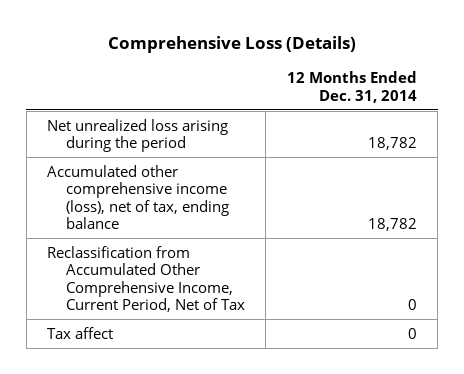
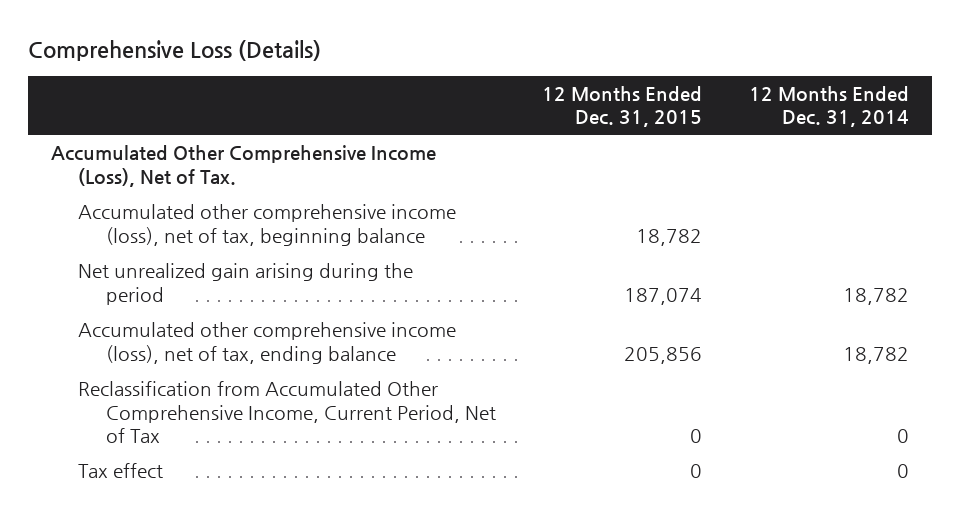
none -> [542,85,703,128] 12 Months Ended Dec. 31, 2015
none -> [51,145,437,187] Accumulated Other Comprehensive Income (Loss), Net of Tax.
none -> [78,204,457,246] Accumulated other comprehensive income (loss), net of tax, beginning balance
[47,118,229,153] Net unrealized loss arising during the period -> [78,263,414,305] Net unrealized gain arising during the period
[47,326,114,339] Tax affect -> [78,463,164,479] Tax effect

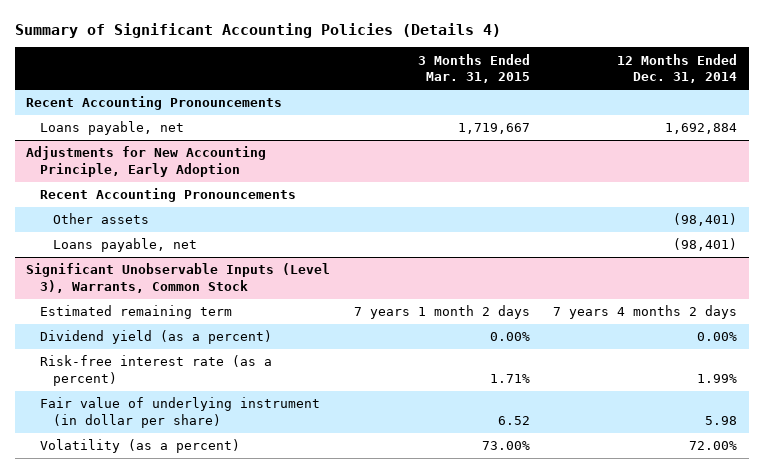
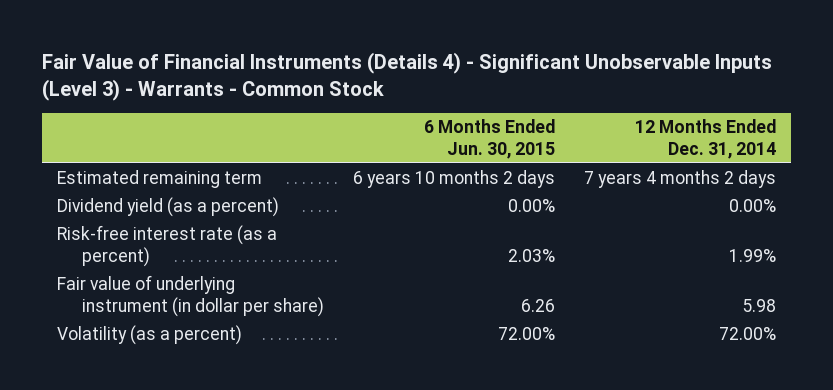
[14,22,501,38] Summary of Significant Accounting Policies (Details 4) -> [42,51,773,101] Fair Value of Financial Instruments (Details 4) - Significant Unobservable Inputs (Level 3) - Warrants - Common Stock
[417,53,530,84] 3 Months Ended Mar. 31, 2015 -> none
none -> [423,119,555,159] 6 Months Ended Jun. 30, 2015
[26,96,283,111] Recent Accounting Pronouncements -> none
[39,121,184,136] Loans payable, net -> none
[26,146,267,177] Adjustments for New Accounting Principle, Early Adoption -> none
[39,188,296,203] Recent Accounting Pronouncements -> none
[53,213,150,225] Other assets -> none
[53,238,198,253] Loans payable, net -> none
[26,263,331,293] Significant Unobservable Inputs (Level 3), Warrants, Common Stock -> none

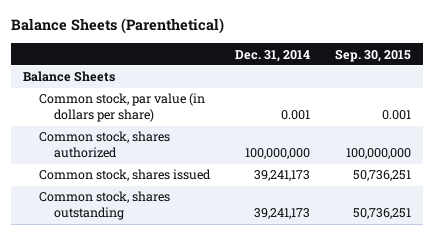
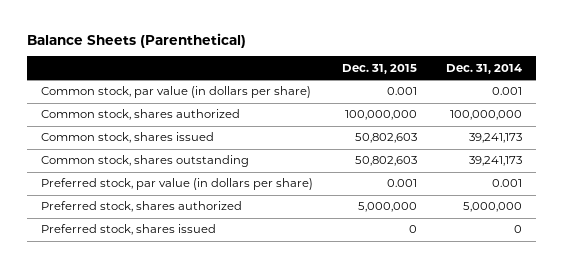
[334,48,411,62] Sep. 30, 2015 -> none
none -> [341,63,417,74] Dec. 31, 2015
[23,71,116,83] Balance Sheets -> none
none -> [41,178,314,191] Preferred stock, par value (in dollars per share)
none -> [41,201,243,213] Preferred stock, shares authorized
none -> [41,224,217,236] Preferred stock, shares issued

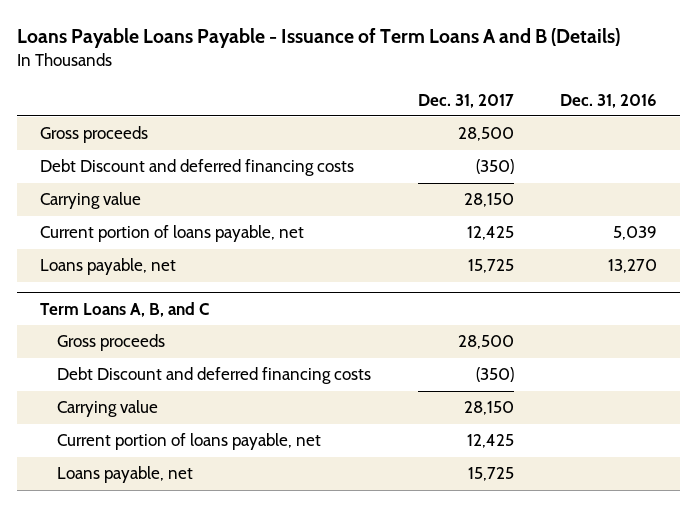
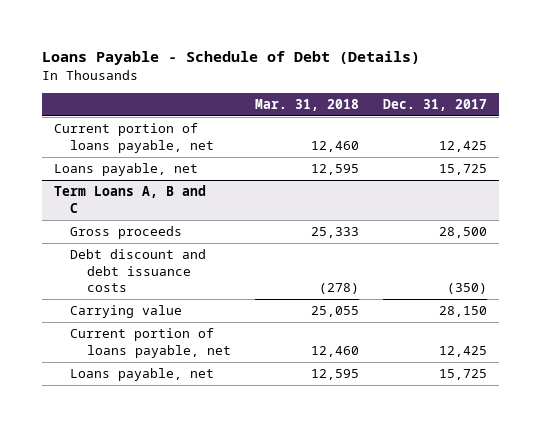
[17,28,621,49] Loans Payable Loans Payable - Issuance of Term Loans A and B (Details) -> [42,51,421,66] Loans Payable - Schedule of Debt (Details)
[560,93,658,108] Dec. 31, 2016 -> none
none -> [254,98,359,111] Mar. 31, 2018
[40,126,149,144] Gross proceeds -> none
[40,159,355,177] Debt Discount and deferred financing costs -> none
[40,192,142,210] Carrying value -> none
[40,301,210,317] Term Loans A, B, and C -> [54,185,207,213] Term Loans A, B and C
[57,367,372,385] Debt Discount and deferred financing costs -> [70,249,207,293] Debt discount and debt issuance costs

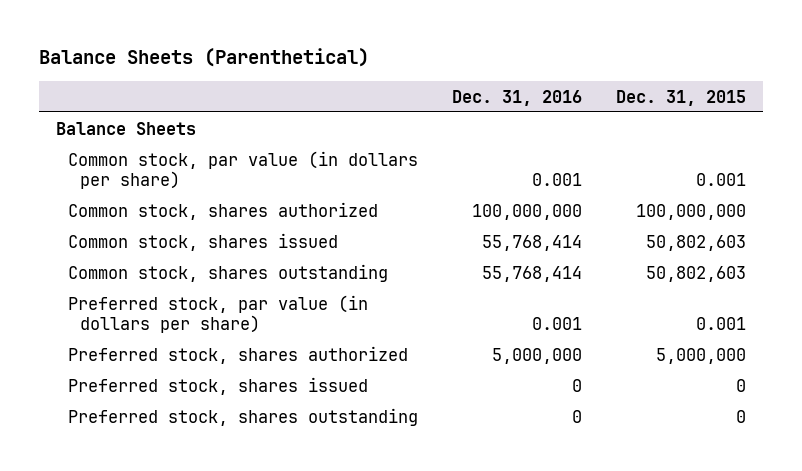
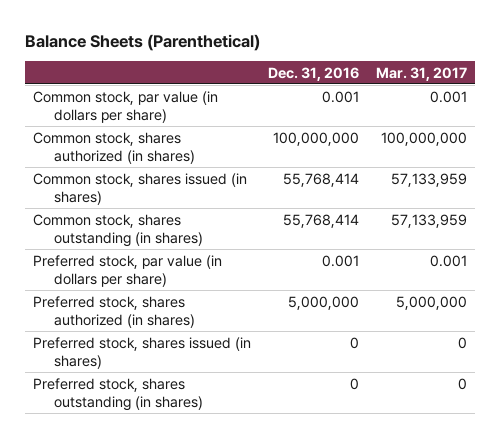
[616,89,747,106] Dec. 31, 2015 -> none
none -> [375,66,467,81] Mar. 31, 2017
[55,121,196,135] Balance Sheets -> none
[67,201,378,220] Common stock, shares authorized -> [33,131,195,164] Common stock, shares authorized (in shares)
[67,232,338,251] Common stock, shares issued -> [33,172,248,205] Common stock, shares issued (in shares)
[67,263,388,282] Common stock, shares outstanding -> [33,213,203,247] Common stock, shares outstanding (in shares)
[67,345,408,364] Preferred stock, shares authorized -> [33,295,195,328] Preferred stock, shares authorized (in shares)
[67,376,368,395] Preferred stock, shares issued -> [33,336,252,369] Preferred stock, shares issued (in shares)
[67,407,418,426] Preferred stock, shares outstanding -> [33,377,203,411] Preferred stock, shares outstanding (in shares)

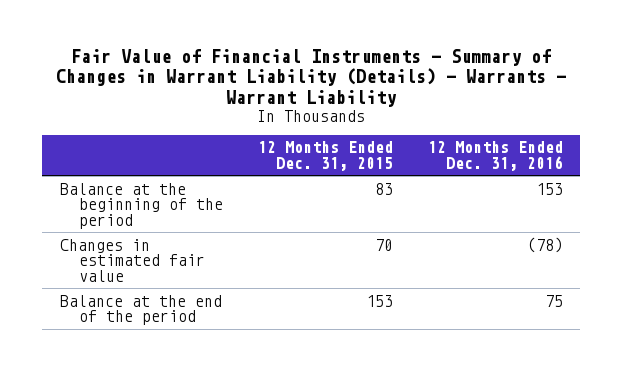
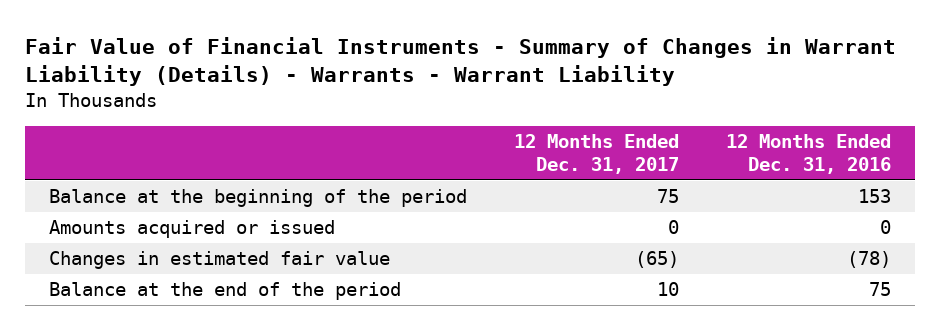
[258,141,394,172] 12 Months Ended Dec. 31, 2015 -> none
none -> [513,133,679,175] 12 Months Ended Dec. 31, 2017
none -> [48,220,335,239] Amounts acquired or issued

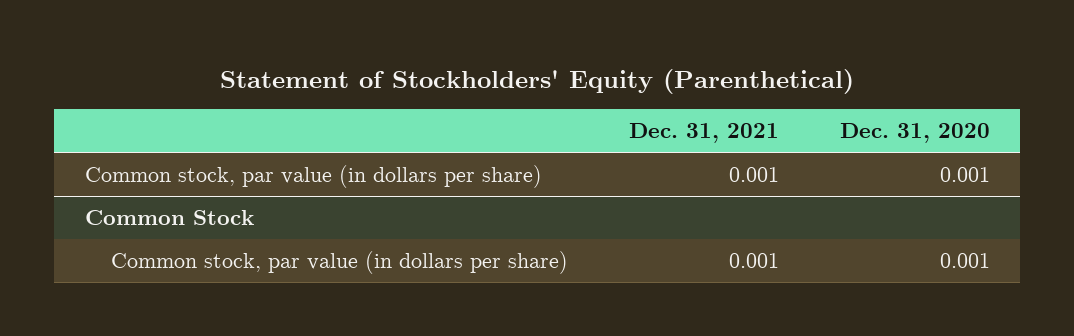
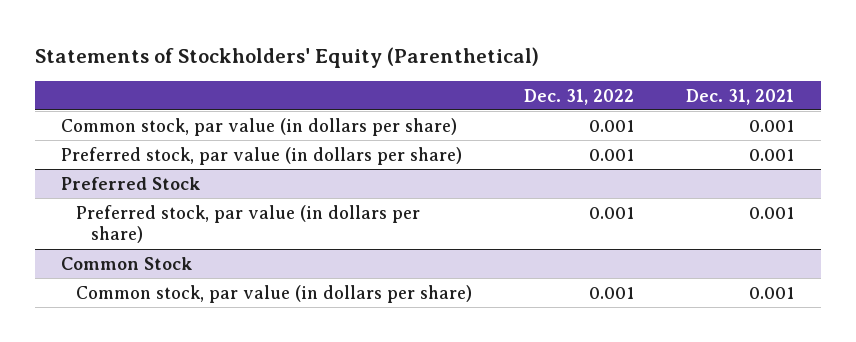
[220,68,855,94] Statement of Stockholders' Equity (Parenthetical) -> [35,46,540,68] Statements of Stockholders' Equity (Parenthetical)
[839,123,990,144] Dec. 31, 2020 -> none
none -> [524,88,635,105] Dec. 31, 2022
none -> [61,146,463,165] Preferred stock, par value (in dollars per share)
none -> [61,176,201,190] Preferred Stock
none -> [76,204,421,244] Preferred stock, par value (in dollars per share)

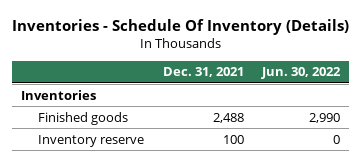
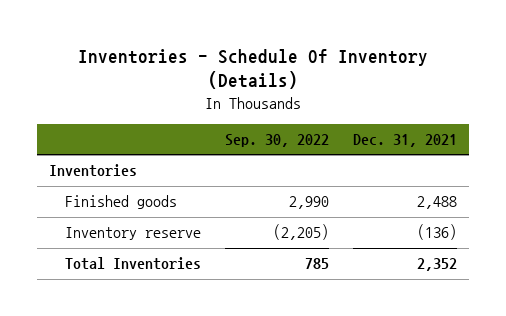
[261,67,342,80] Jun. 30, 2022 -> none
none -> [225,134,330,148] Sep. 30, 2022
[222,134,244,144] 100 -> [417,224,458,241] (136)
none -> [65,257,202,271] Total Inventories

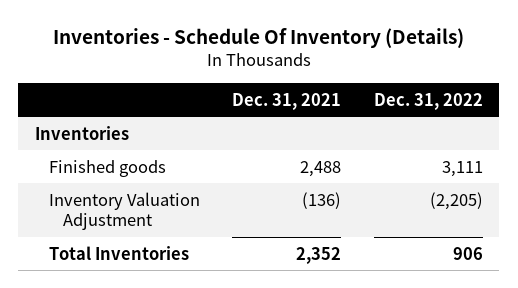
[225,134,330,148] Sep. 30, 2022 -> none
none -> [373,92,483,110] Dec. 31, 2022
[65,227,202,241] Inventory reserve -> [48,191,200,231] Inventory Valuation Adjustment

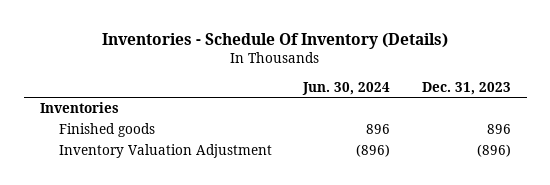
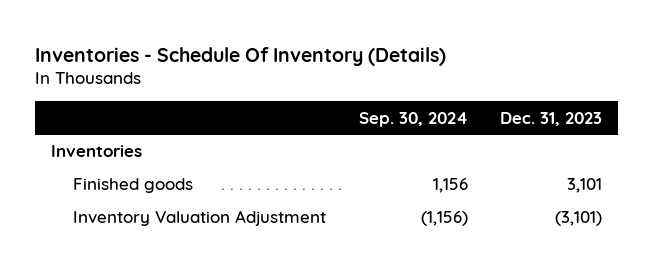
[302,81,391,95] Jun. 30, 2024 -> none
none -> [358,111,468,127] Sep. 30, 2024
[486,124,511,135] 896 -> [566,178,602,194] 3,101
[476,144,511,158] (896) -> [554,211,602,227] (3,101)

